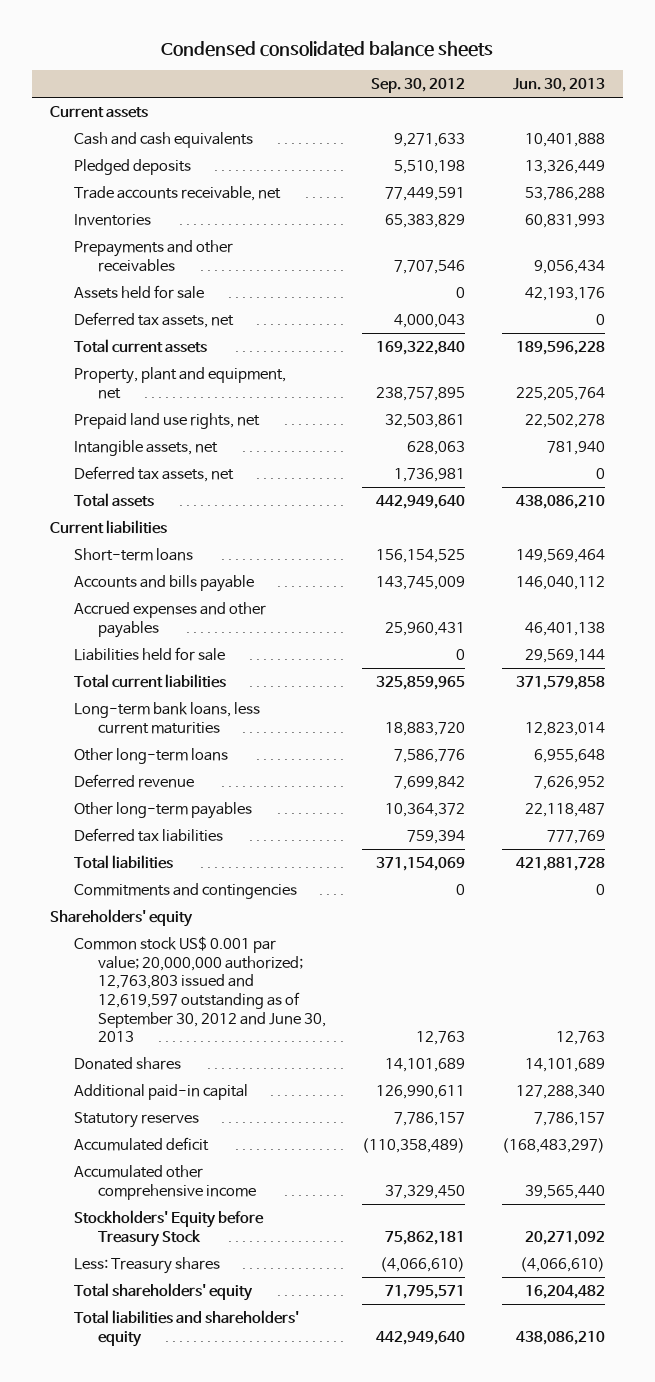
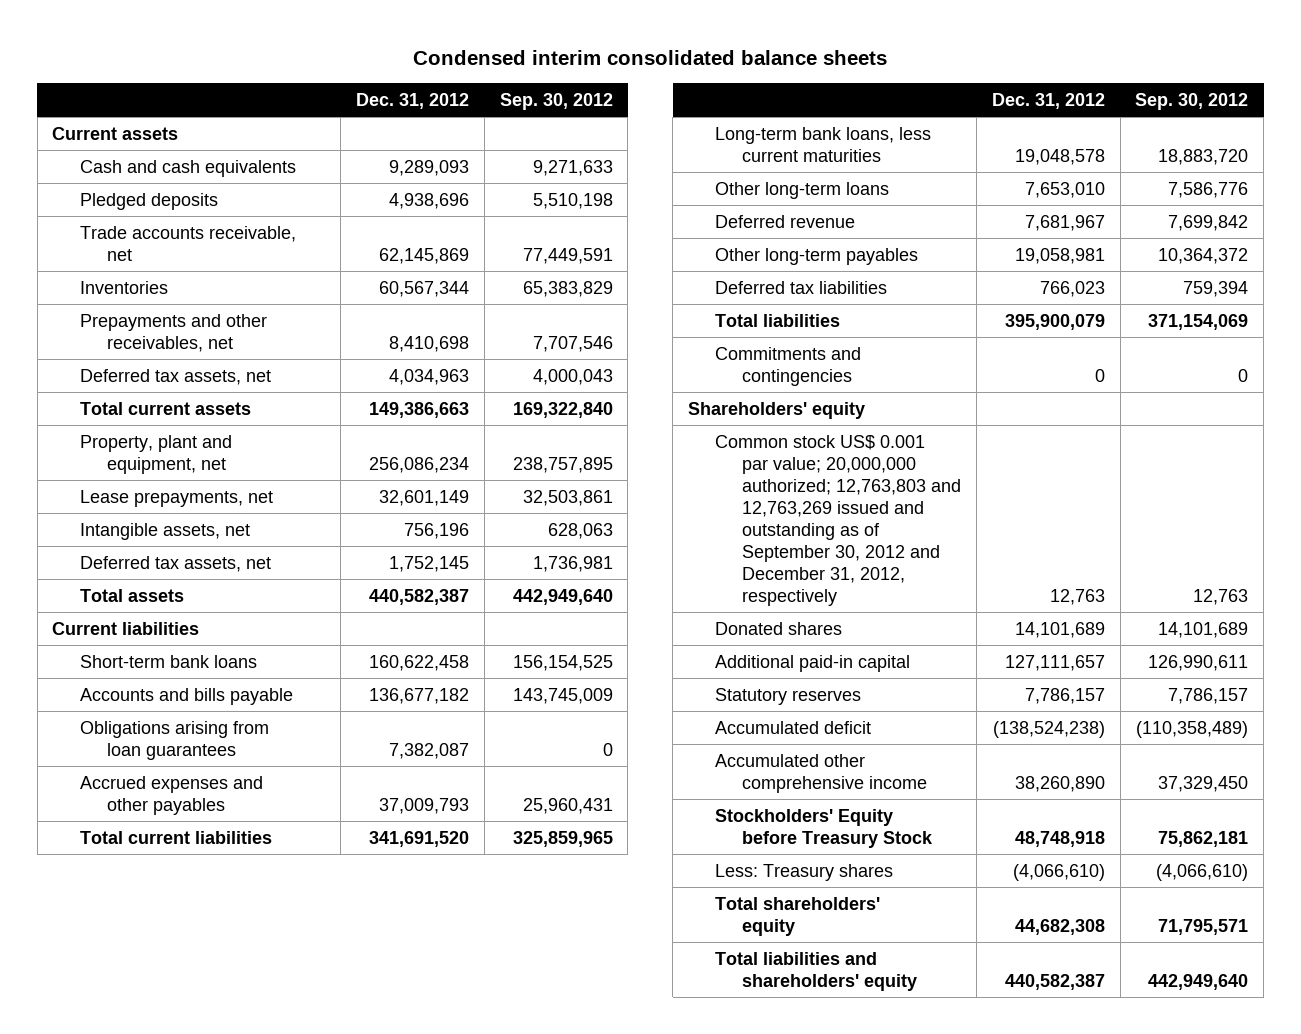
[161,41,494,58] Condensed consolidated balance sheets -> [413,50,888,66] Condensed interim consolidated balance sheets
[512,78,605,93] Jun. 30, 2013 -> none
none -> [356,93,470,110] Dec. 31, 2012
[73,284,204,299] Assets held for sale -> none
[73,239,233,272] Prepayments and other receivables -> [79,313,267,352] Prepayments and other receivables, net
[73,412,260,429] Prepaid land use rights, net -> [79,489,273,507] Lease prepayments, net
[73,547,193,561] Short-term loans -> [79,654,257,668] Short-term bank loans
none -> [79,720,269,760] Obligations arising from loan guarantees
[73,646,225,661] Liabilities held for sale -> none
[73,935,326,1043] Common stock US$ 0.001 par value; 20,000,000 authorized; 12,763,803 issued and 12,619,597 outstanding as of September 30, 2012 and June 30, 2013 -> [715,434,962,606] Common stock US$ 0.001 par value; 20,000,000 authorized; 12,763,803 and 12,763,269 issued and outstanding as of September 30, 2012 and December 31, 2012, respectively

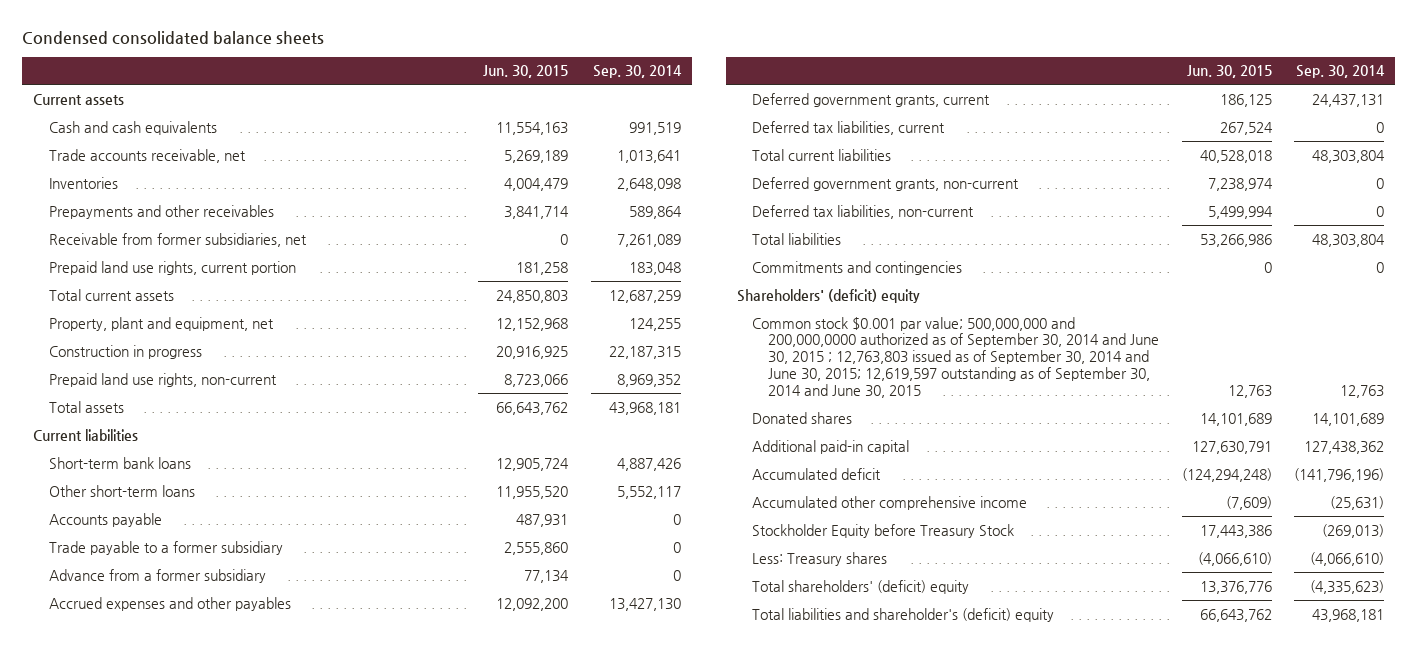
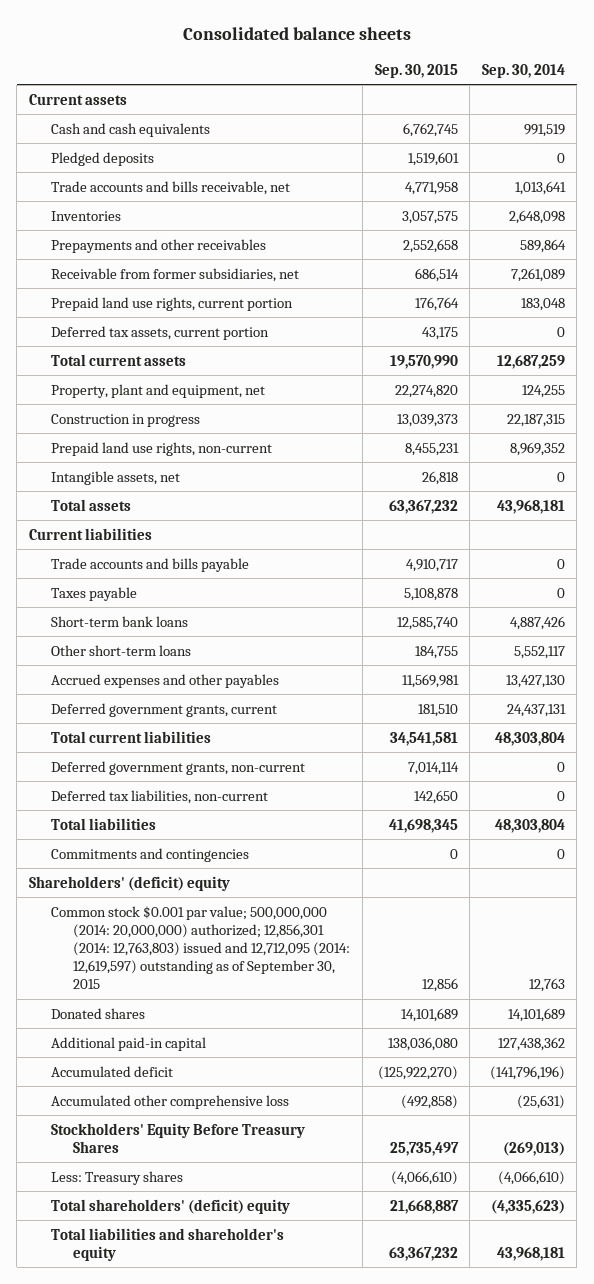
[22,31,325,46] Condensed consolidated balance sheets -> [182,27,411,41] Consolidated balance sheets
[483,65,569,79] Jun. 30, 2015 -> none
none -> [374,63,458,78] Sep. 30, 2015
none -> [51,151,155,166] Pledged deposits
[49,148,247,163] Trade accounts receivable, net -> [51,180,291,195] Trade accounts and bills receivable, net
none -> [51,325,270,340] Deferred tax assets, current portion
none -> [51,470,181,485] Intangible assets, net
none -> [51,557,250,572] Trade accounts and bills payable
none -> [51,586,138,601] Taxes payable
[49,512,163,527] Accounts payable -> none
[49,540,284,555] Trade payable to a former subsidiary -> none
[49,568,267,583] Advance from a former subsidiary -> none
[752,120,946,135] Deferred tax liabilities, current -> none
[752,316,1160,399] Common stock $0.001 par value; 500,000,000 and 200,000,0000 authorized as of September 30, 2014 and June 30, 2015 ; 12,763,803 issued as of September 30, 2014 and June 30, 2015; 12,619,597 outstanding as of September 30, 2014 and June 30, 2015 -> [51,905,351,990] Common stock $0.001 par value; 500,000,000 (2014: 20,000,000) authorized; 12,856,301 (2014: 12,763,803) issued and 12,712,095 (2014: 12,619,597) outstanding as of September 30, 2015
[752,495,1028,510] Accumulated other comprehensive income -> [51,1094,290,1109] Accumulated other comprehensive loss
[752,523,1015,538] Stockholder Equity before Treasury Stock -> [51,1122,306,1153] Stockholders' Equity Before Treasury Shares
[752,607,1055,622] Total liabilities and shareholder's (deficit) equity -> [51,1227,285,1261] Total liabilities and shareholder's equity

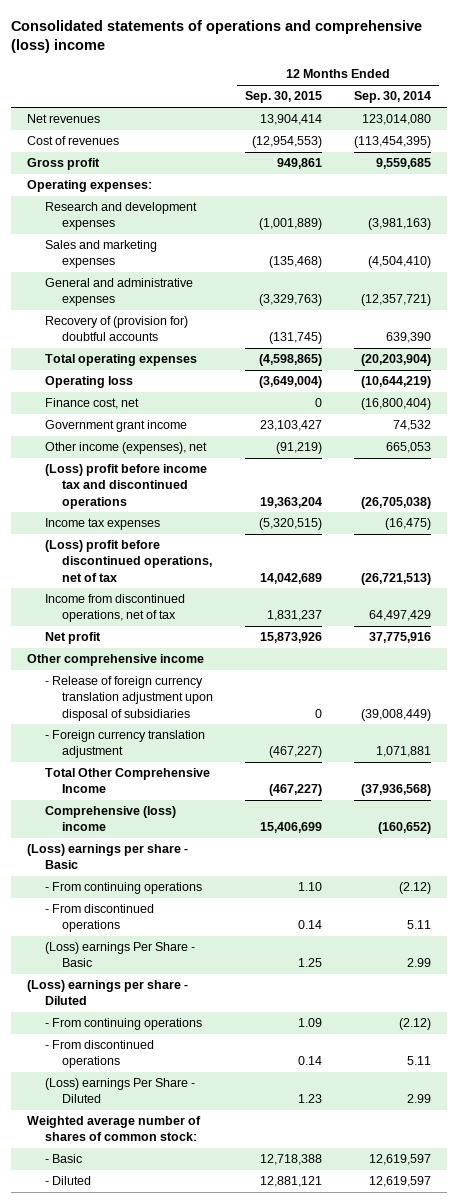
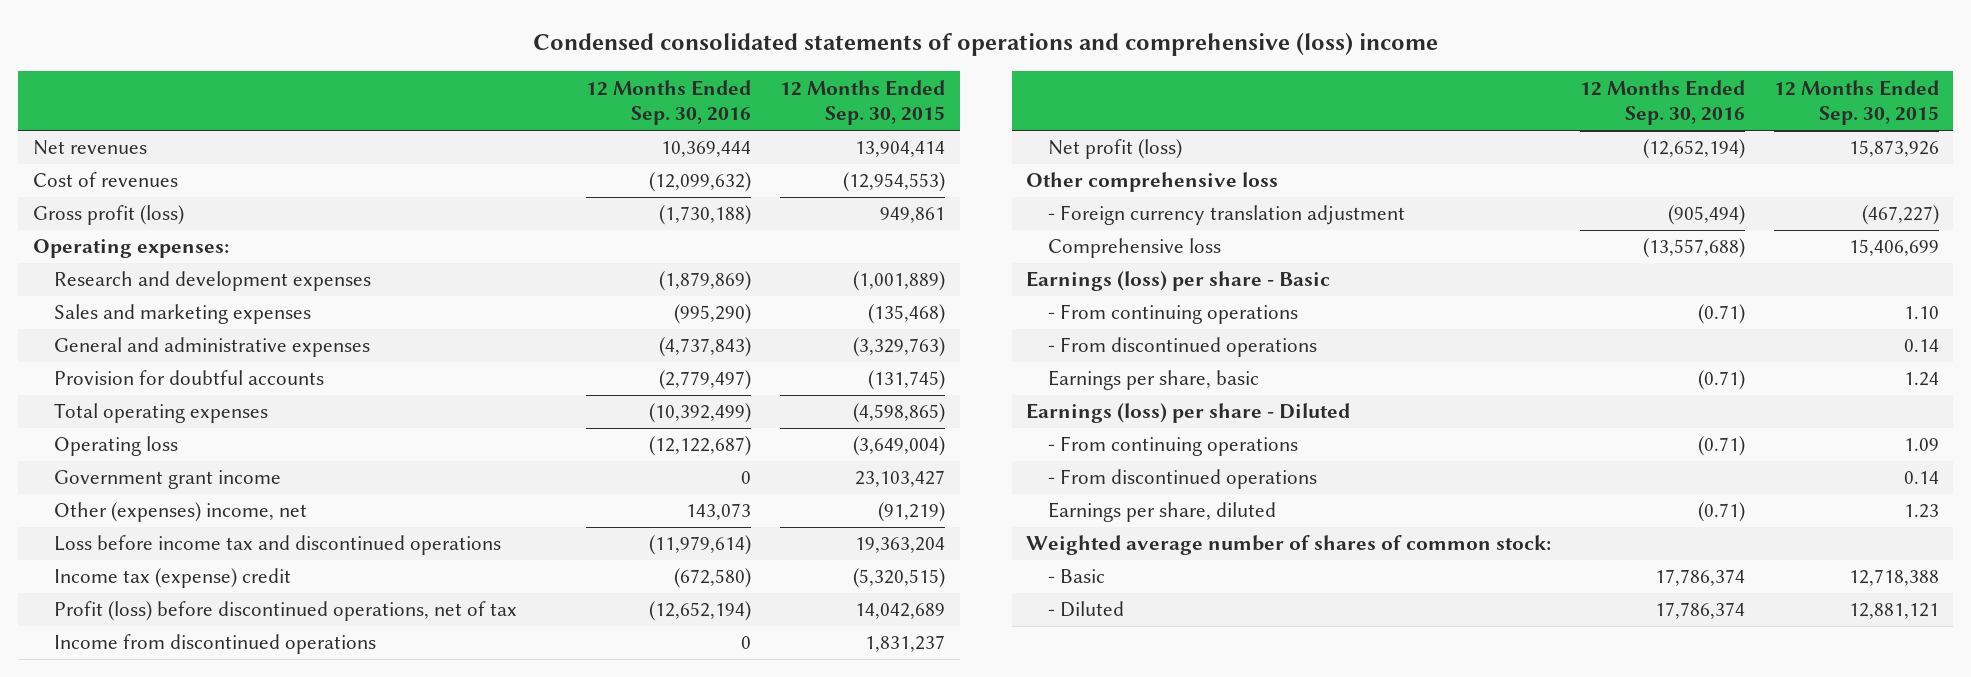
[11,19,423,54] Consolidated statements of operations and comprehensive (loss) income -> [532,33,1438,57] Condensed consolidated statements of operations and comprehensive (loss) income
[354,91,432,104] Sep. 30, 2014 -> none
none -> [586,79,752,126] 12 Months Ended Sep. 30, 2016
[27,158,101,171] Gross profit -> [32,205,184,226] Gross profit (loss)
[44,316,188,342] Recovery of (provision for) doubtful accounts -> [54,370,325,386] Provision for doubtful accounts
[44,398,139,410] Finance cost, net -> none
[44,676,214,721] - Release of foreign currency translation adjustment upon disposal of subsidiaries -> none
[44,442,207,455] Other income (expenses), net -> [54,502,308,523] Other (expenses) income, net
[44,464,207,509] (Loss) profit before income tax and discontinued operations -> [54,535,502,556] Loss before income tax and discontinued operations
[44,518,160,531] Income tax expenses -> [54,568,292,589] Income tax (expense) credit
[44,540,213,582] (Loss) profit before discontinued operations, net of tax -> [54,601,518,622] Profit (loss) before discontinued operations, net of tax
[44,594,185,623] Income from discontinued operations, net of tax -> [54,634,377,655] Income from discontinued operations
[44,632,101,645] Net profit -> [1047,139,1182,160] Net profit (loss)
[27,654,205,667] Other comprehensive income -> [1026,172,1279,193] Other comprehensive loss
[44,768,210,794] Total Other Comprehensive Income -> none
[44,806,176,832] Comprehensive (loss) income -> [1047,238,1221,259] Comprehensive loss
[27,844,189,870] (Loss) earnings per share - Basic -> [1026,271,1331,292] Earnings (loss) per share - Basic
[44,942,195,968] (Loss) earnings Per Share - Basic -> [1047,370,1259,391] Earnings per share, basic
[298,958,323,968] 1.25 -> [1903,372,1939,387] 1.24
[27,980,189,1006] (Loss) earnings per share - Diluted -> [1026,403,1351,424] Earnings (loss) per share - Diluted
[44,1078,195,1104] (Loss) earnings Per Share - Diluted -> [1047,502,1276,523] Earnings per share, diluted

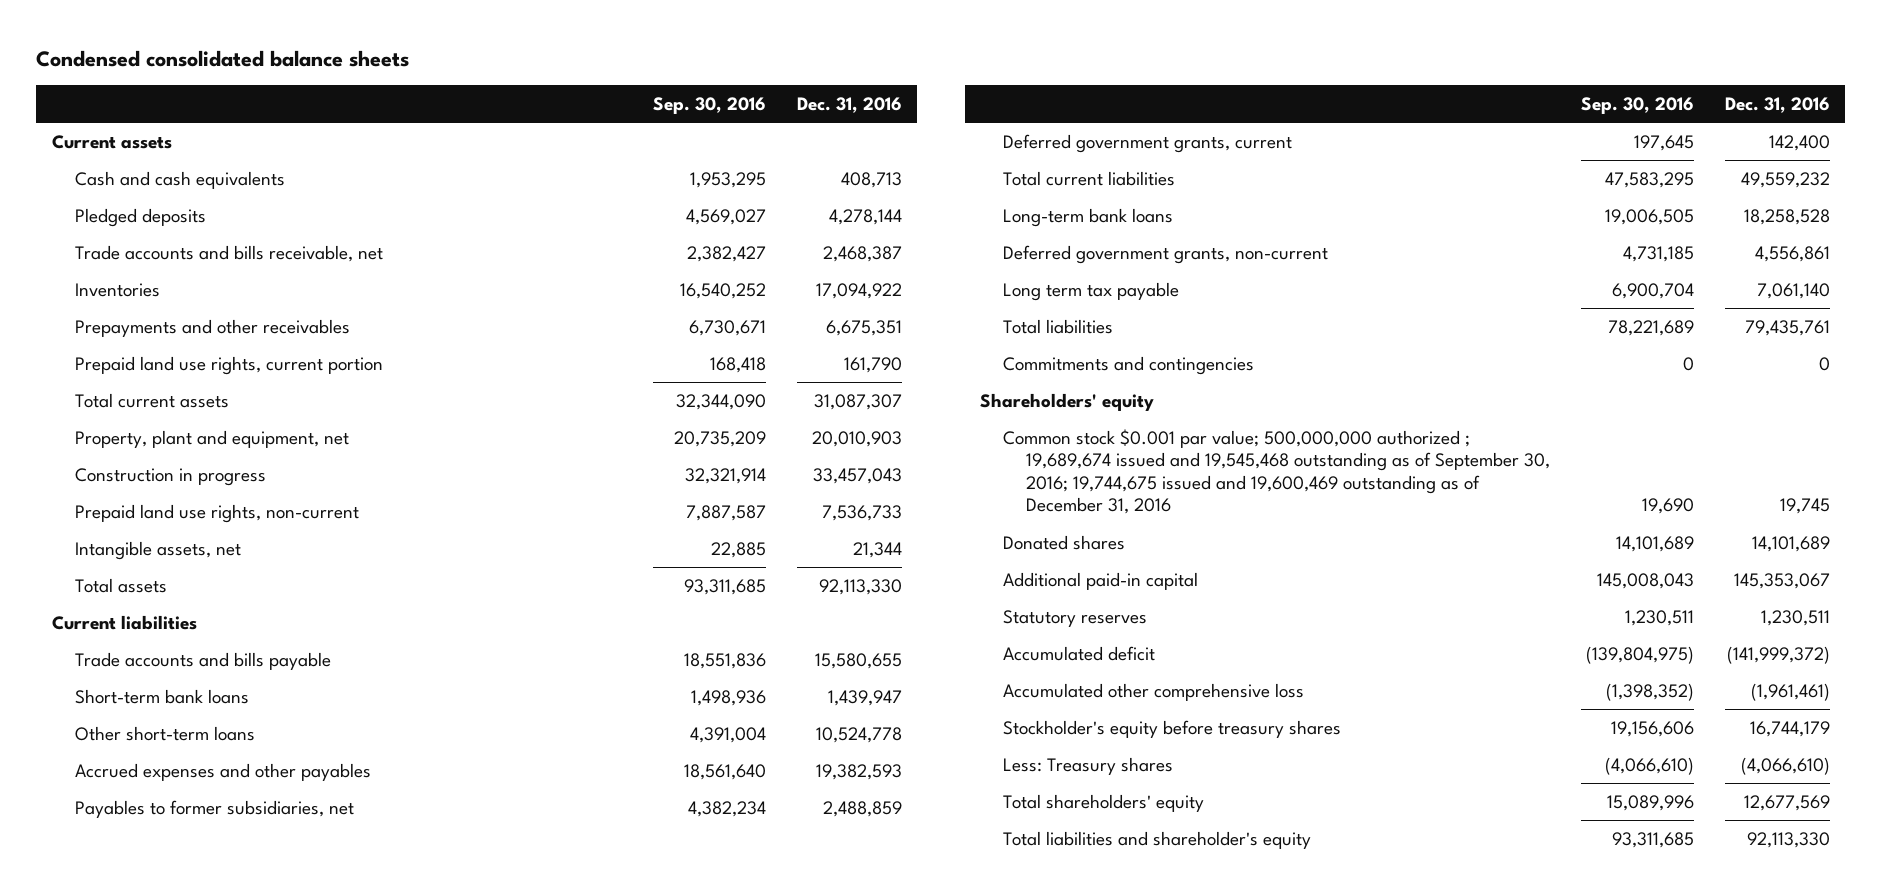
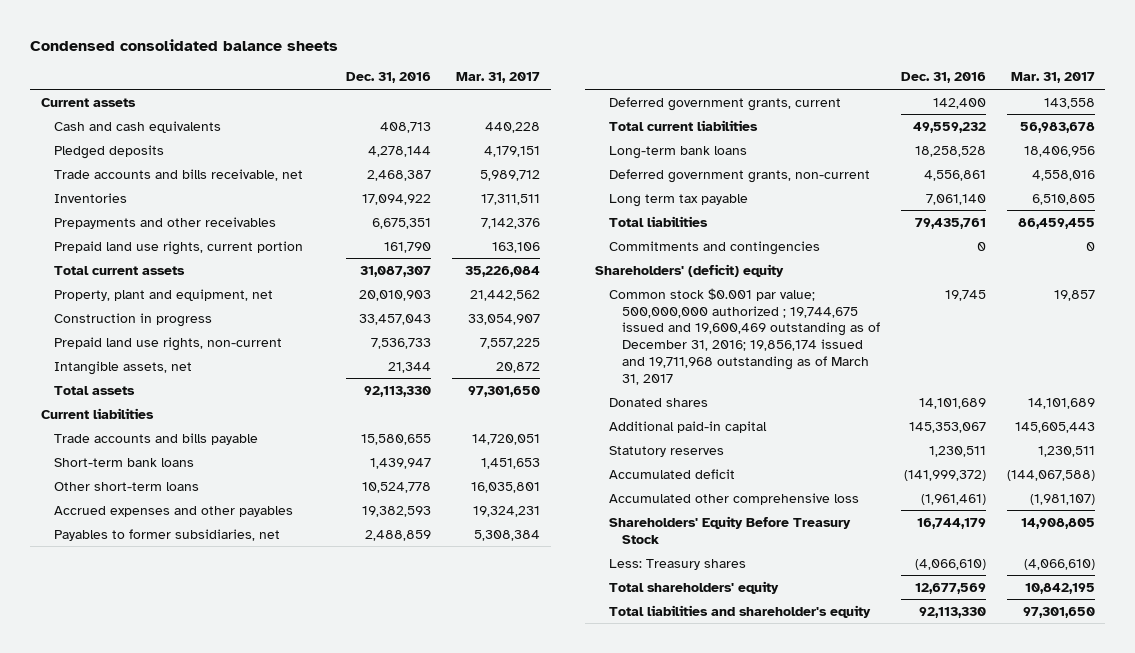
[652,96,766,114] Sep. 30, 2016 -> none
none -> [456,72,541,84] Mar. 31, 2017
[979,392,1154,411] Shareholders' equity -> [595,263,785,277] Shareholders' (deficit) equity
[1003,428,1551,515] Common stock $0.001 par value; 500,000,000 authorized ; 19,689,674 issued and 19,545,468 outstanding as of September 30, 2016; 19,744,675 issued and 19,600,469 outstanding as of December 31, 2016 -> [608,287,880,385] Common stock $0.001 par value; 500,000,000 authorized ; 19,744,675 issued and 19,600,469 outstanding as of December 31, 2016; 19,856,174 issued and 19,711,968 outstanding as of March 31, 2017
[1003,719,1342,738] Stockholder's equity before treasury shares -> [608,515,851,544] Shareholders' Equity Before Treasury Stock

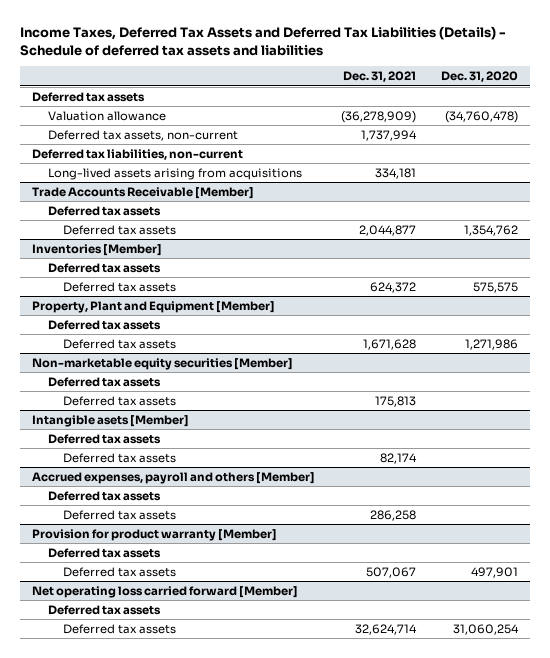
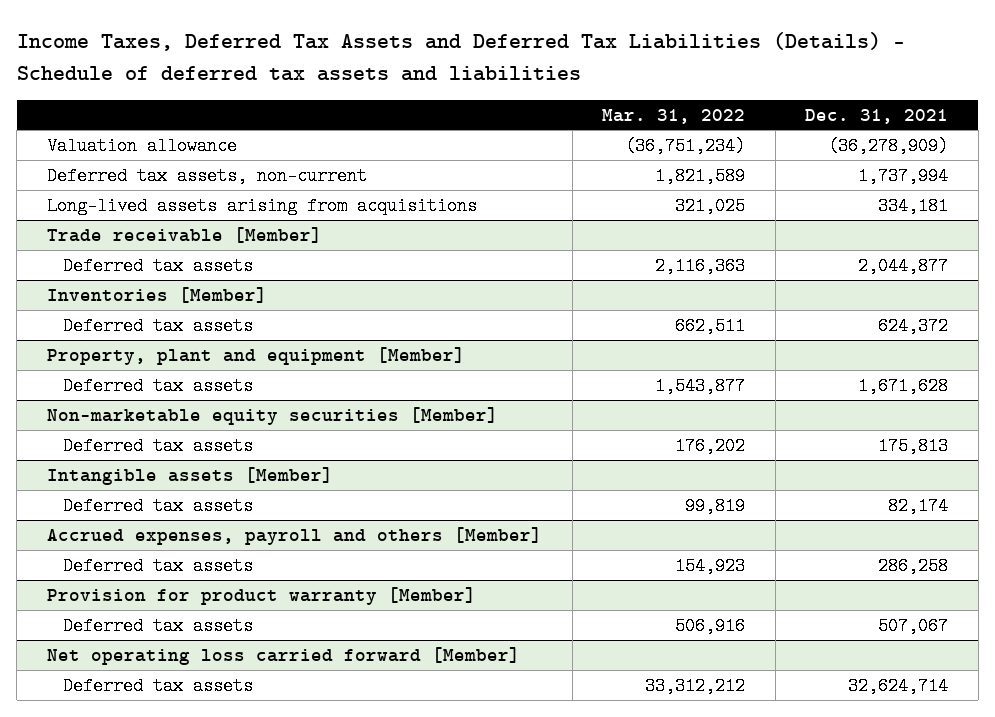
[440,70,518,82] Dec. 31, 2020 -> none
none -> [602,108,746,124] Mar. 31, 2022
[32,91,146,102] Deferred tax assets -> none
[32,148,244,160] Deferred tax liabilities, non-current -> none
[47,205,161,216] Deferred tax assets -> none
[32,186,255,199] Trade Accounts Receivable [Member] -> [47,226,323,243] Trade receivable [Member]
[47,262,161,273] Deferred tax assets -> none
[47,319,161,330] Deferred tax assets -> none
[32,300,276,313] Property, Plant and Equipment [Member] -> [47,346,466,365] Property, plant and equipment [Member]
[47,376,161,387] Deferred tax assets -> none
[47,433,161,444] Deferred tax assets -> none
[32,414,190,427] Intangible asets [Member] -> [47,466,334,485] Intangible assets [Member]
[47,490,161,501] Deferred tax assets -> none
[47,547,161,558] Deferred tax assets -> none
[47,604,161,615] Deferred tax assets -> none

